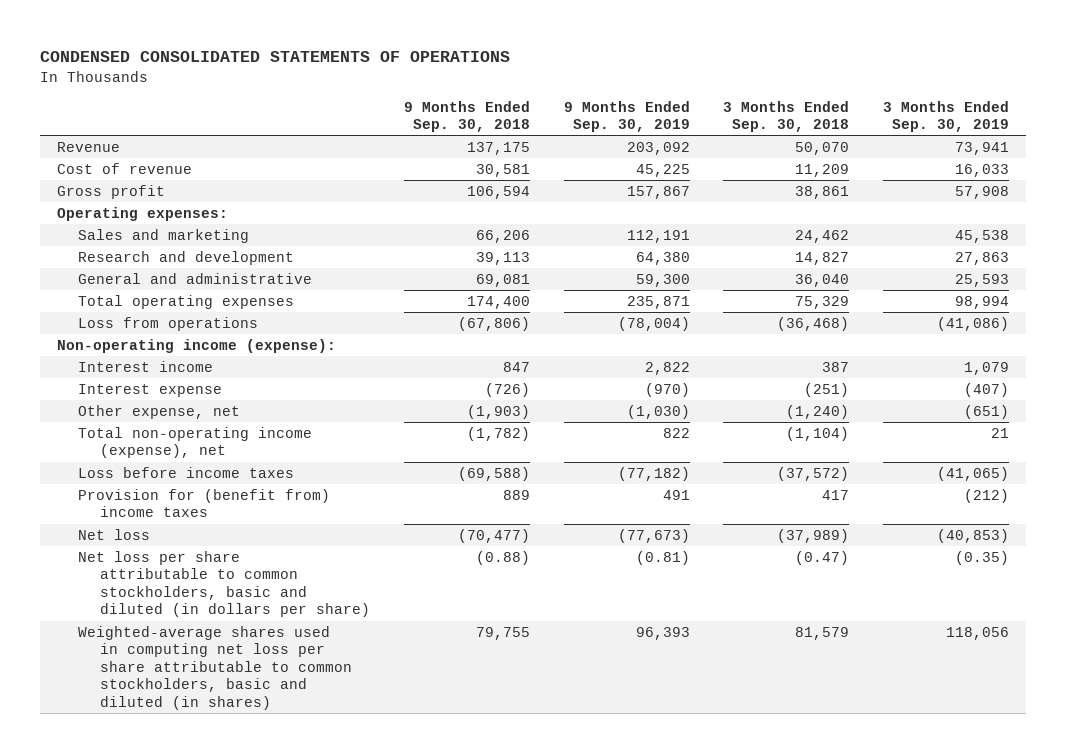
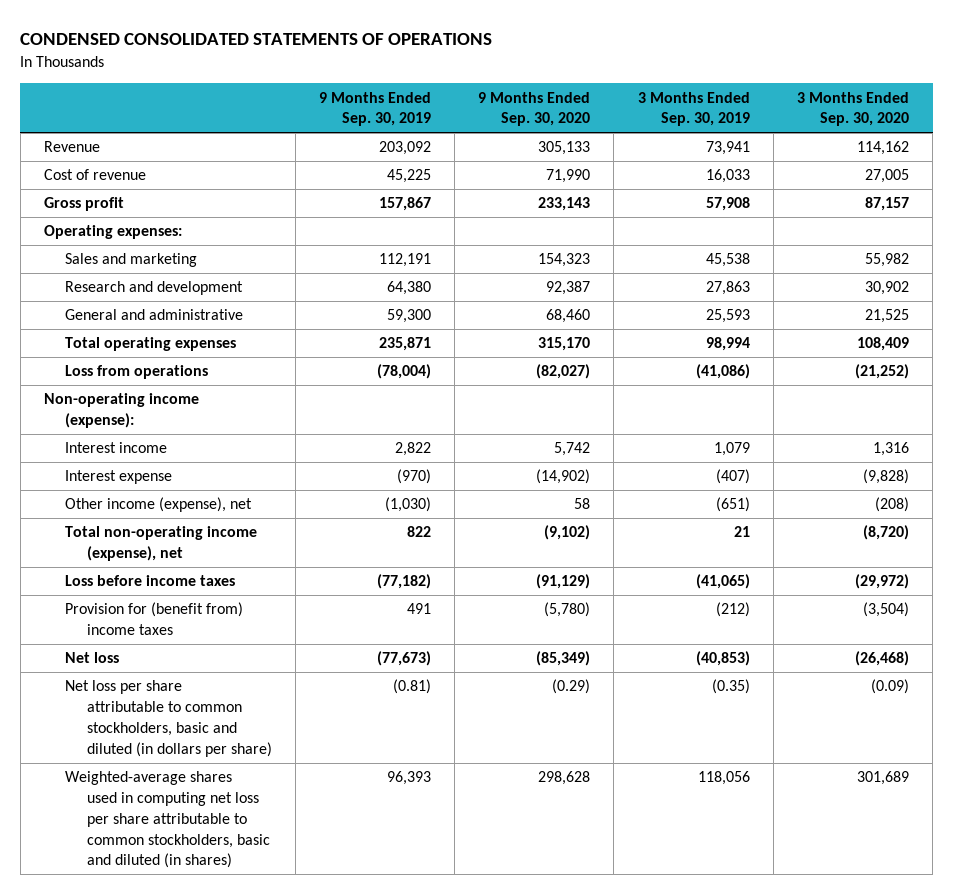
[403,100,530,133] 9 Months Ended Sep. 30, 2018 -> none
[723,100,850,133] 3 Months Ended Sep. 30, 2018 -> none
none -> [478,91,591,127] 9 Months Ended Sep. 30, 2020
none -> [796,91,909,127] 3 Months Ended Sep. 30, 2020
[78,404,241,419] Other expense, net -> [65,497,253,513] Other income (expense), net

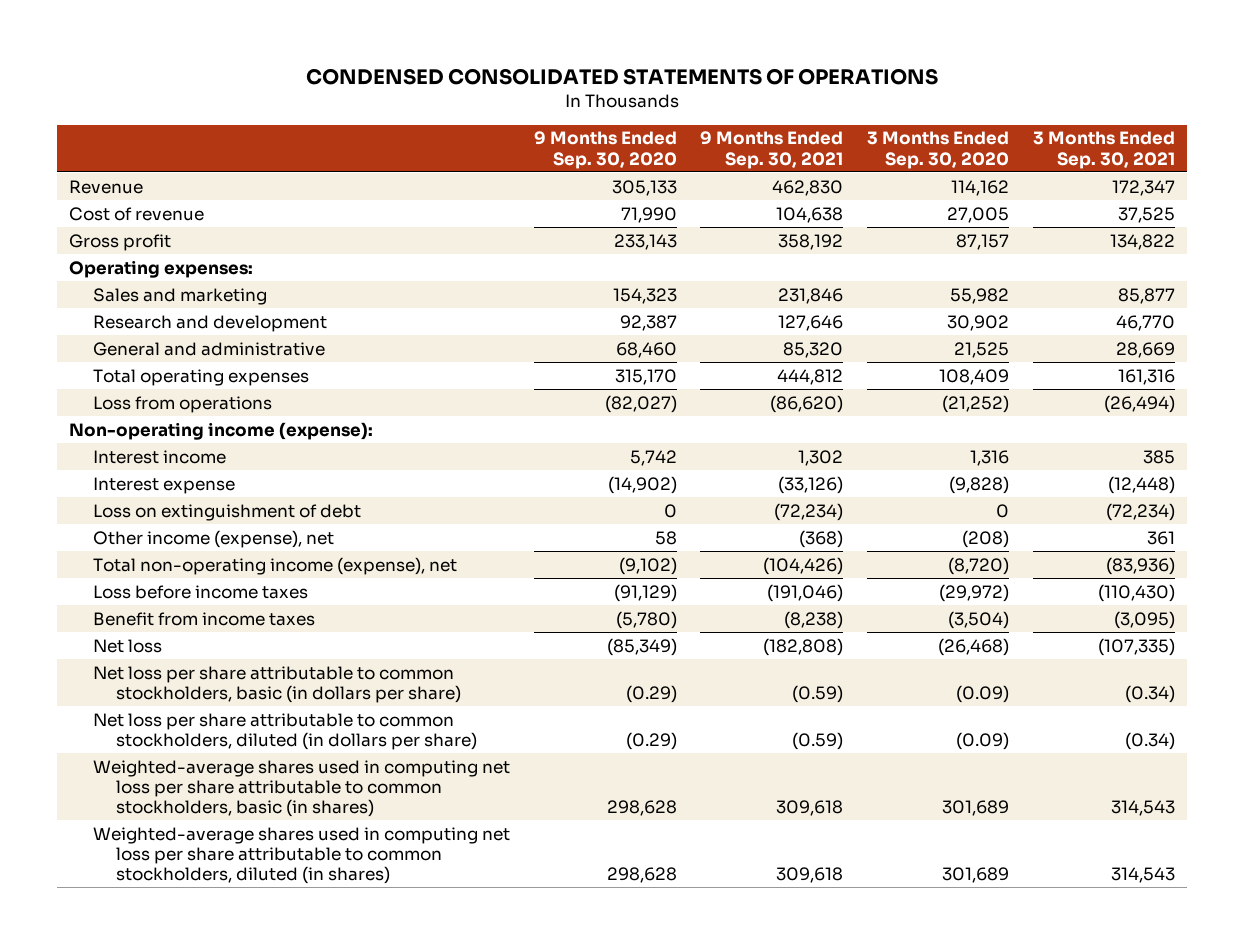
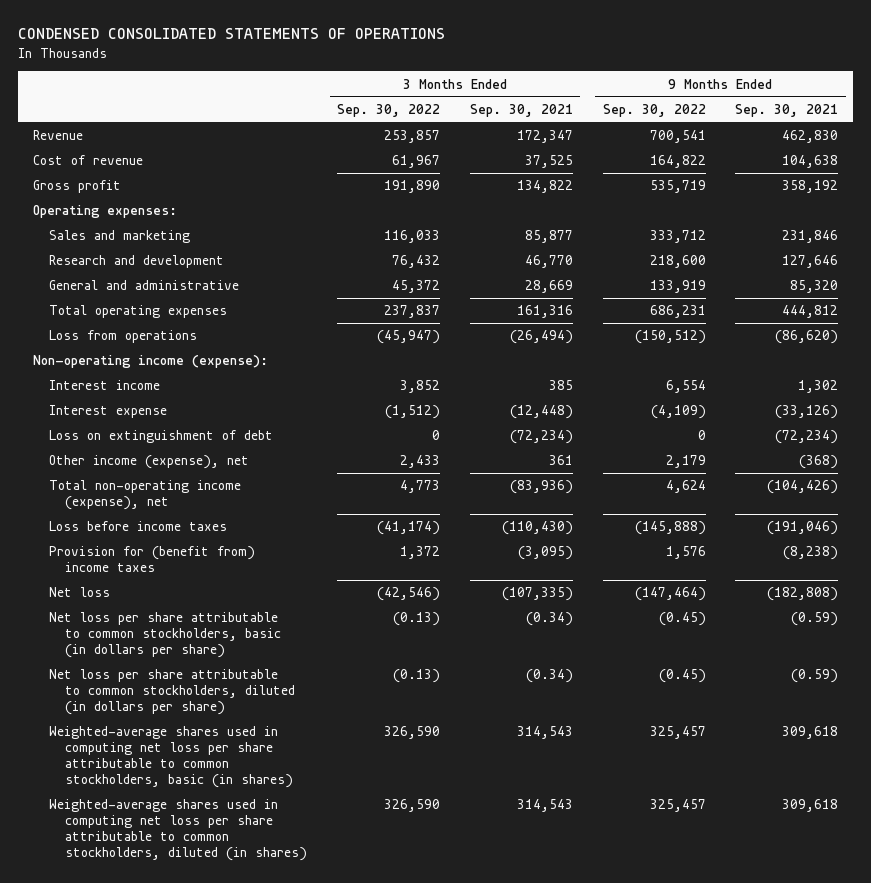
[533,131,677,169] 9 Months Ended Sep. 30, 2020 -> none
[867,131,1010,169] 3 Months Ended Sep. 30, 2020 -> none
none -> [337,103,441,117] Sep. 30, 2022
none -> [602,103,706,117] Sep. 30, 2022
[92,611,315,626] Benefit from income taxes -> [49,546,256,573] Provision for (benefit from) income taxes

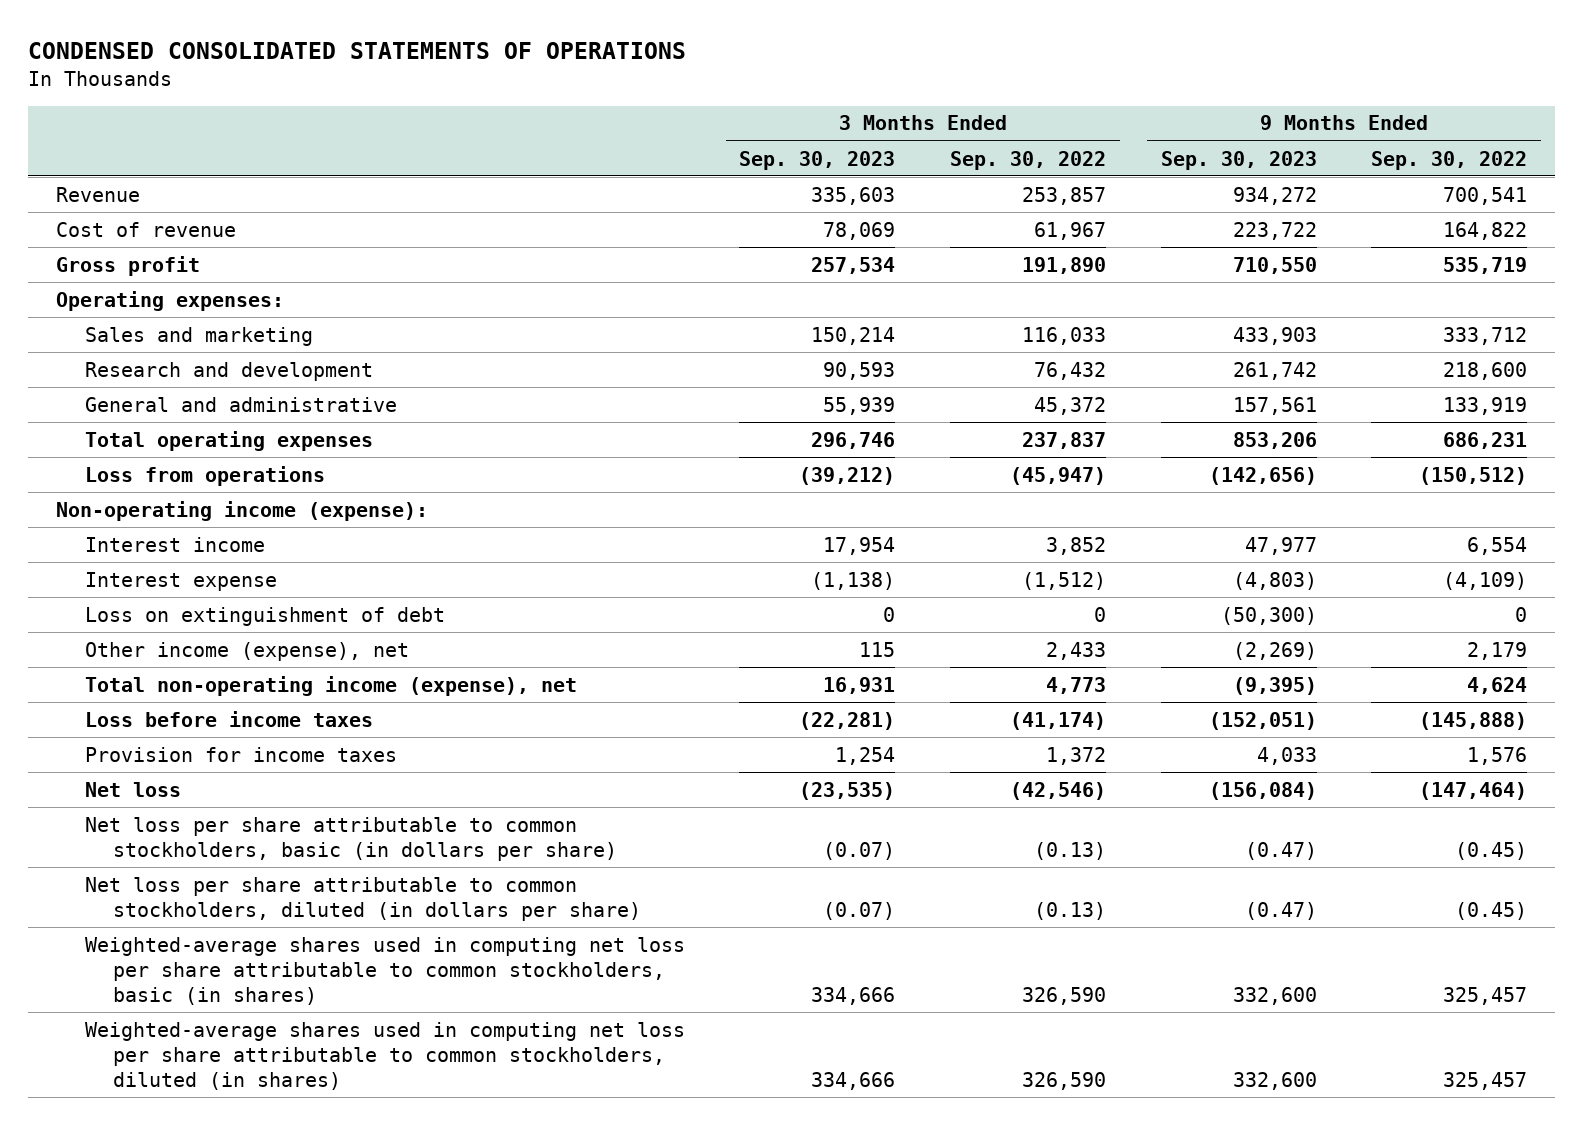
[469,103,573,117] Sep. 30, 2021 -> none
[735,103,839,117] Sep. 30, 2021 -> none
none -> [739,150,896,170] Sep. 30, 2023
none -> [1160,150,1317,170] Sep. 30, 2023
[49,546,256,573] Provision for (benefit from) income taxes -> [84,746,397,762] Provision for income taxes

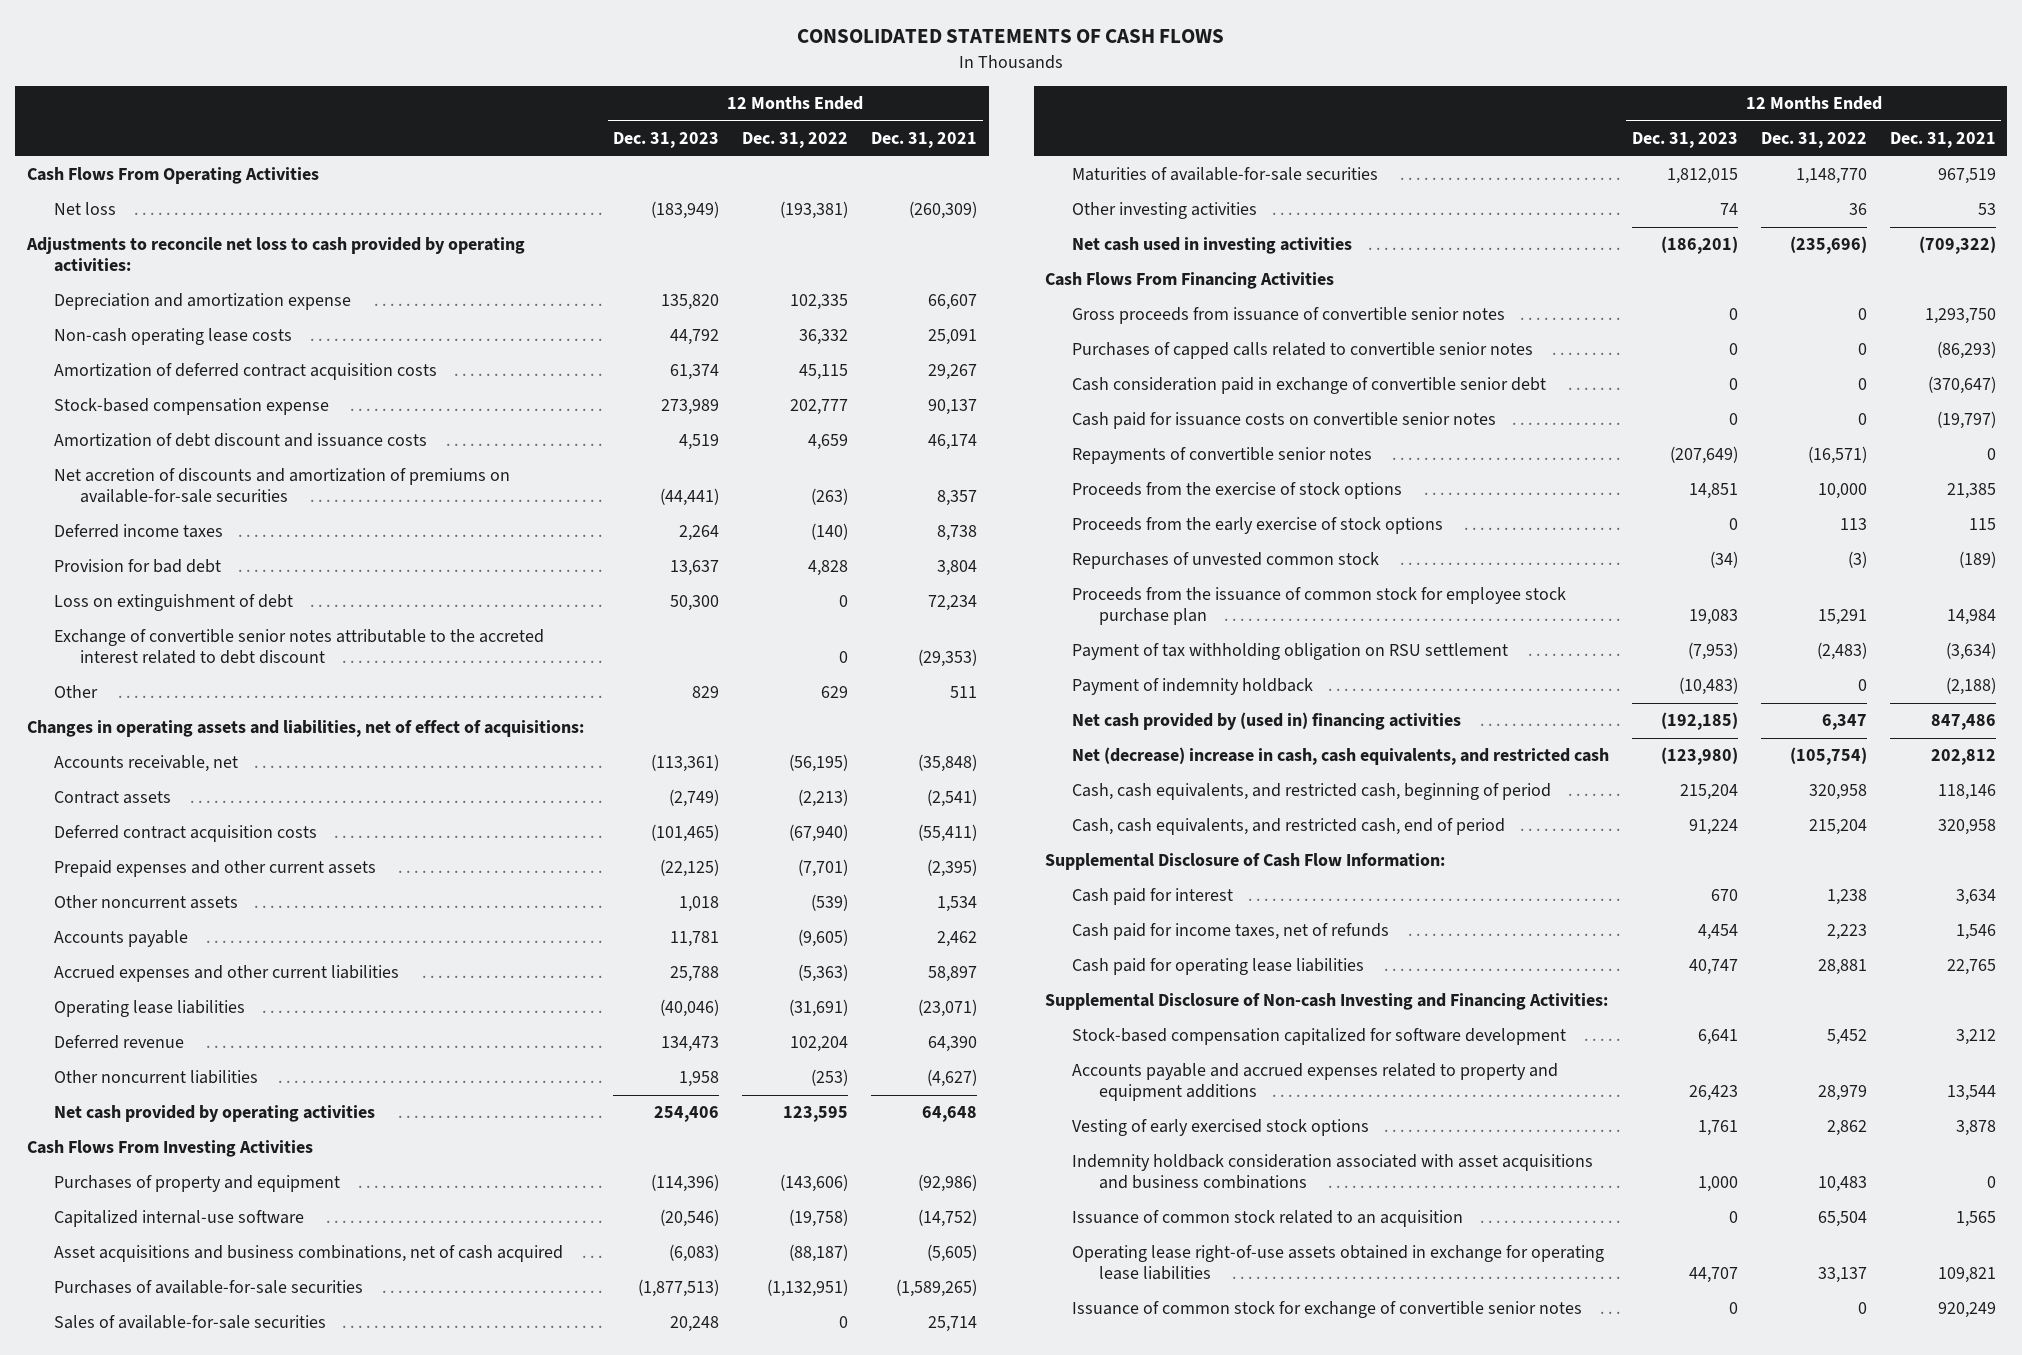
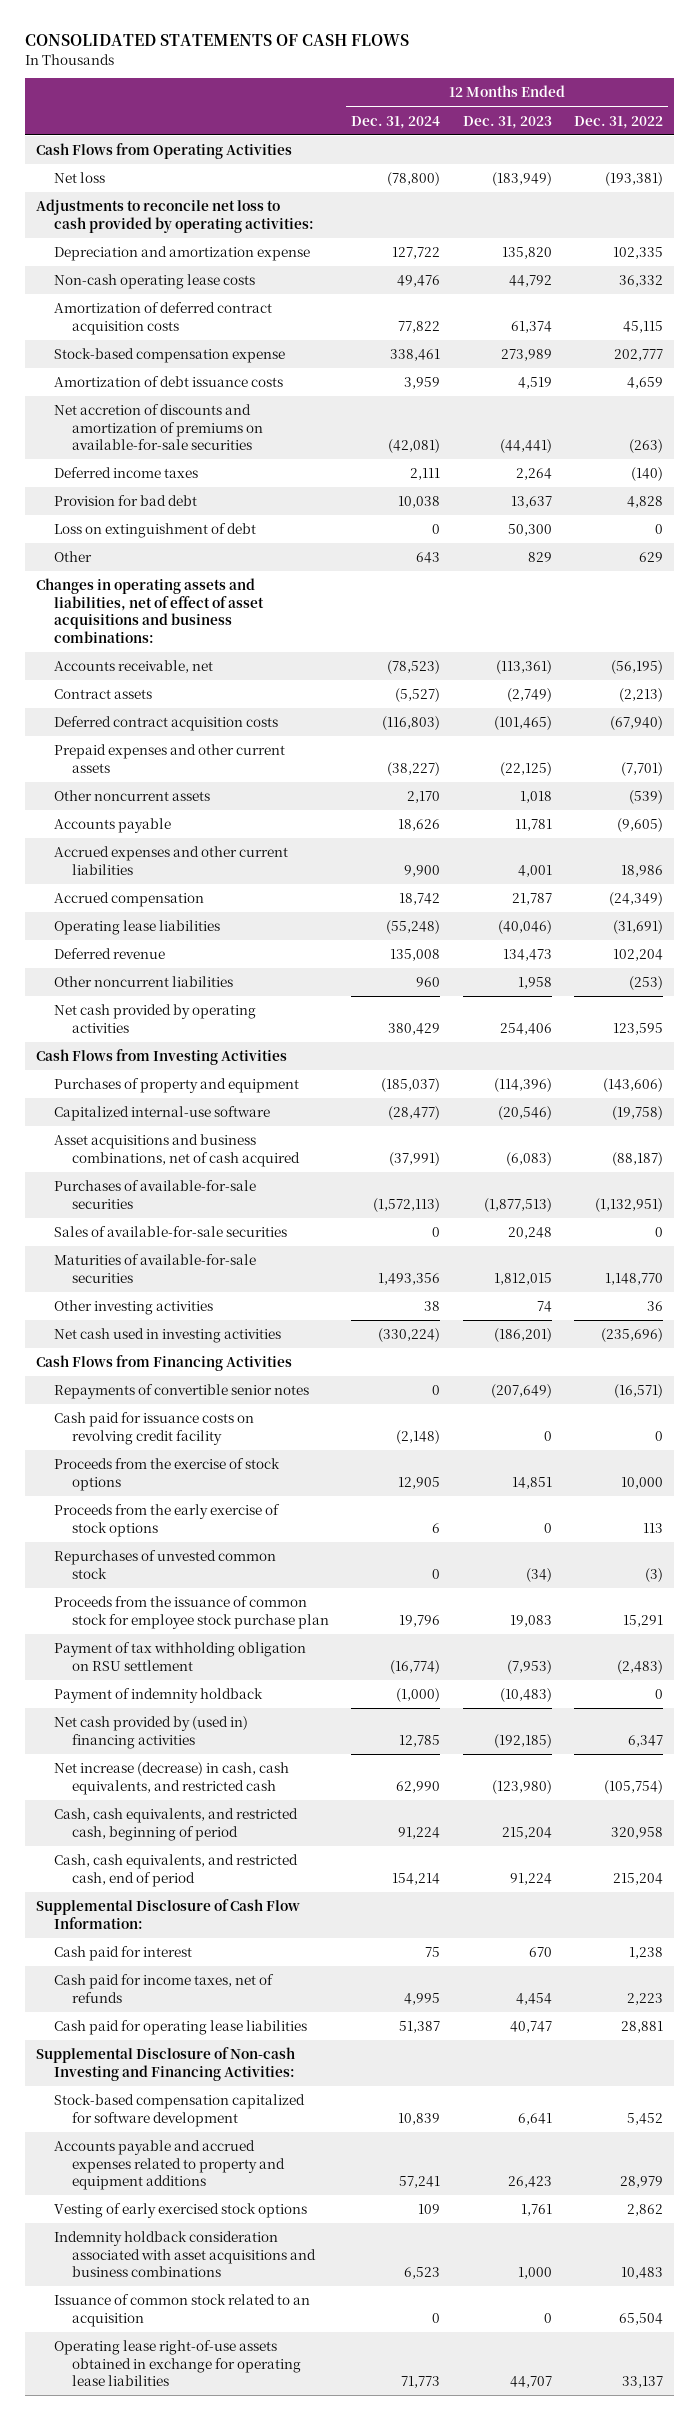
[871,132,978,149] Dec. 31, 2021 -> none
none -> [351,115,441,129] Dec. 31, 2024
[26,167,319,185] Cash Flows From Operating Activities -> [36,143,293,160] Cash Flows from Operating Activities
[53,433,427,448] Amortization of debt discount and issuance costs -> [54,376,284,388] Amortization of debt issuance costs
[53,629,544,665] Exchange of convertible senior notes attributable to the accreted interest related to debt discount -> none
[26,720,584,738] Changes in operating assets and liabilities, net of effect of acquisitions: -> [36,578,265,643] Changes in operating assets and liabilities, net of effect of asset acquisitions and business combinations:
[670,966,720,983] 25,788 -> [517,864,552,877] 4,001
[798,964,849,983] (5,363) -> [620,864,663,877] 18,986
none -> [54,892,205,908] Accrued compensation
[26,1140,313,1158] Cash Flows From Investing Activities -> [36,1049,288,1066] Cash Flows from Investing Activities
[1071,307,1505,325] Gross proceeds from issuance of convertible senior notes -> none
[1071,342,1533,360] Purchases of capped calls related to convertible senior notes -> none
[1071,377,1546,395] Cash consideration paid in exchange of convertible senior debt -> none
[1071,412,1496,430] Cash paid for issuance costs on convertible senior notes -> none
[1045,272,1335,290] Cash Flows From Financing Activities -> [36,1355,293,1372] Cash Flows from Financing Activities
none -> [54,1412,255,1445] Cash paid for issuance costs on revolving credit facility
[1071,747,1609,766] Net (decrease) increase in cash, cash equivalents, and restricted cash -> [54,1762,290,1795] Net increase (decrease) in cash, cash equivalents, and restricted cash
[1071,1301,1582,1319] Issuance of common stock for exchange of convertible senior notes -> none

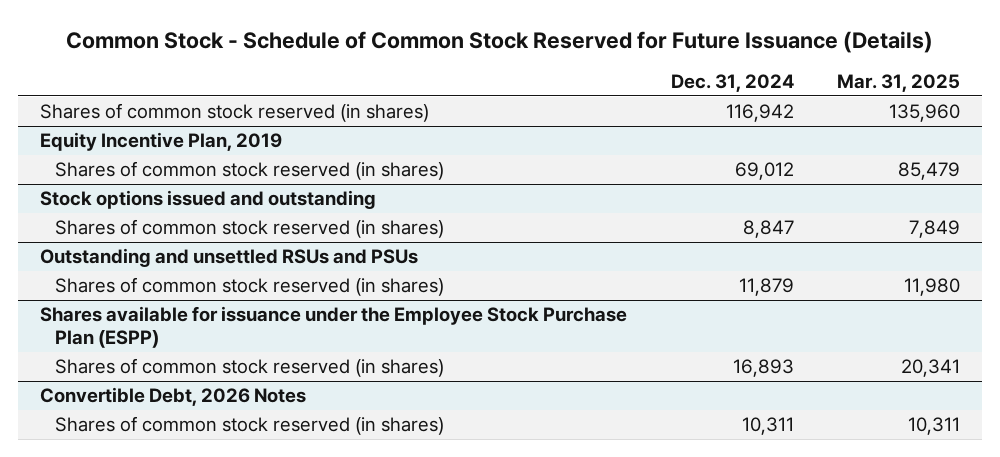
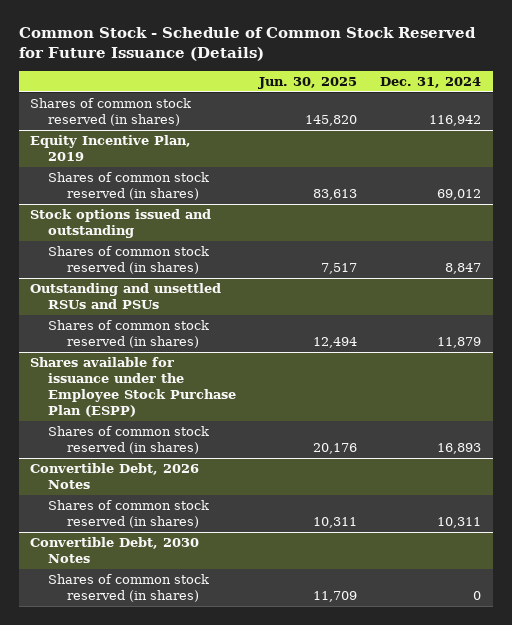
[837,74,961,93] Mar. 31, 2025 -> none
none -> [258,76,358,89] Jun. 30, 2025
none -> [30,537,200,564] Convertible Debt, 2030 Notes
none -> [48,574,210,603] Shares of common stock reserved (in shares)

